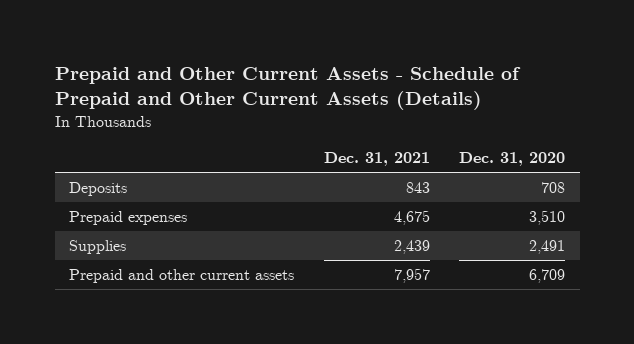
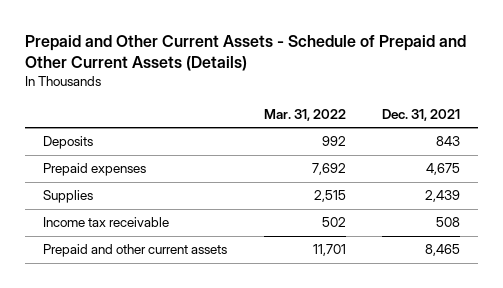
[458,151,565,166] Dec. 31, 2020 -> none
none -> [263,108,346,121] Mar. 31, 2022
none -> [43,217,170,228] Income tax receivable
[393,268,430,284] 7,957 -> [424,244,460,257] 8,465

